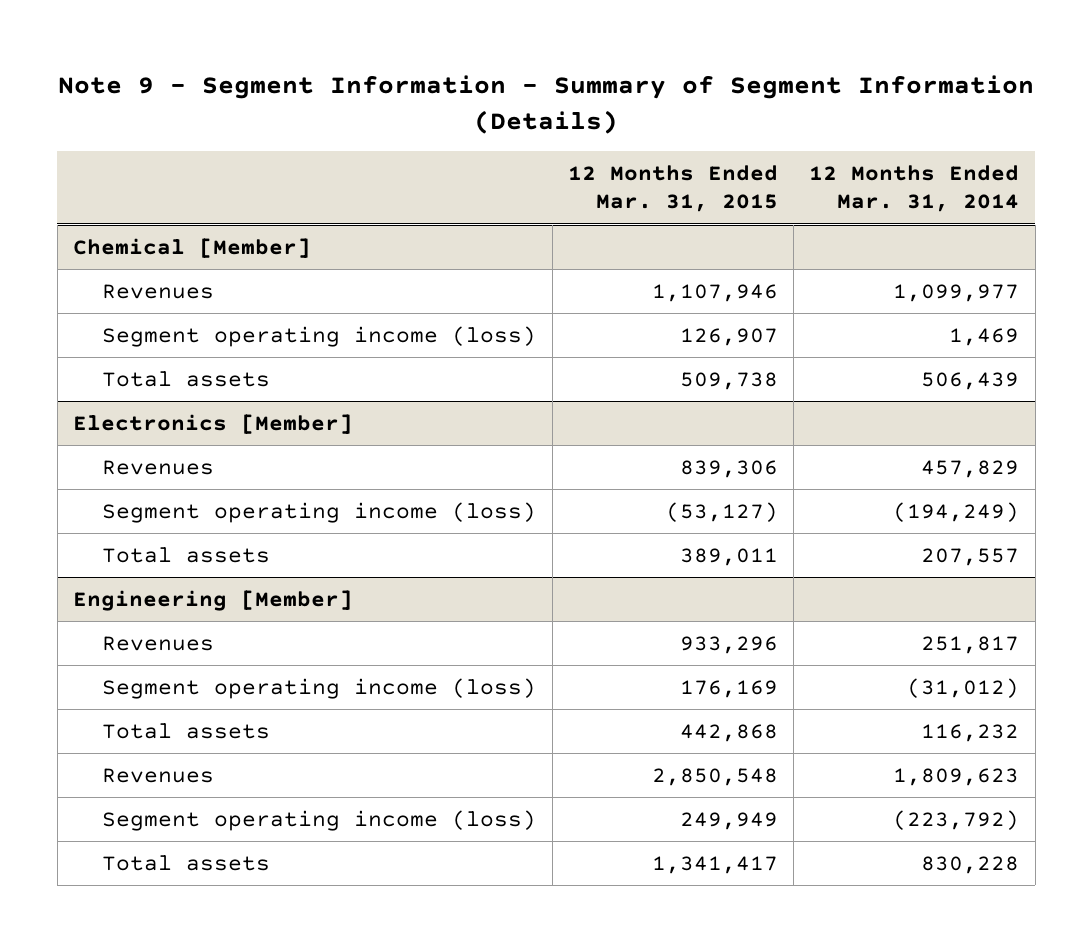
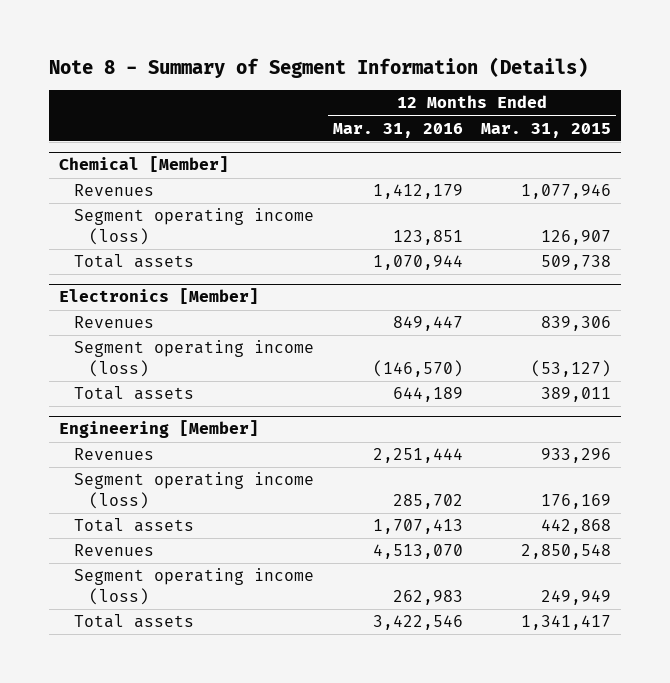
[58,74,1035,134] Note 9 - Segment Information - Summary of Segment Information (Details) -> [49,57,589,79] Note 8 - Summary of Segment Information (Details)
[809,165,1020,213] 12 Months Ended Mar. 31, 2014 -> none
none -> [332,122,463,138] Mar. 31, 2016
[651,283,778,302] 1,107,946 -> [521,184,612,200] 1,077,946

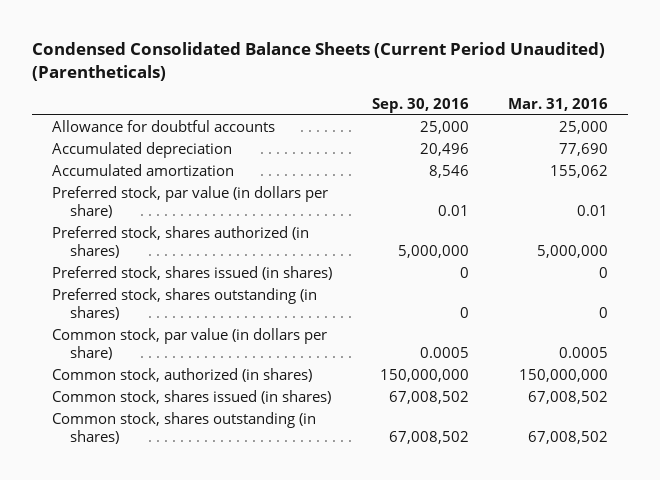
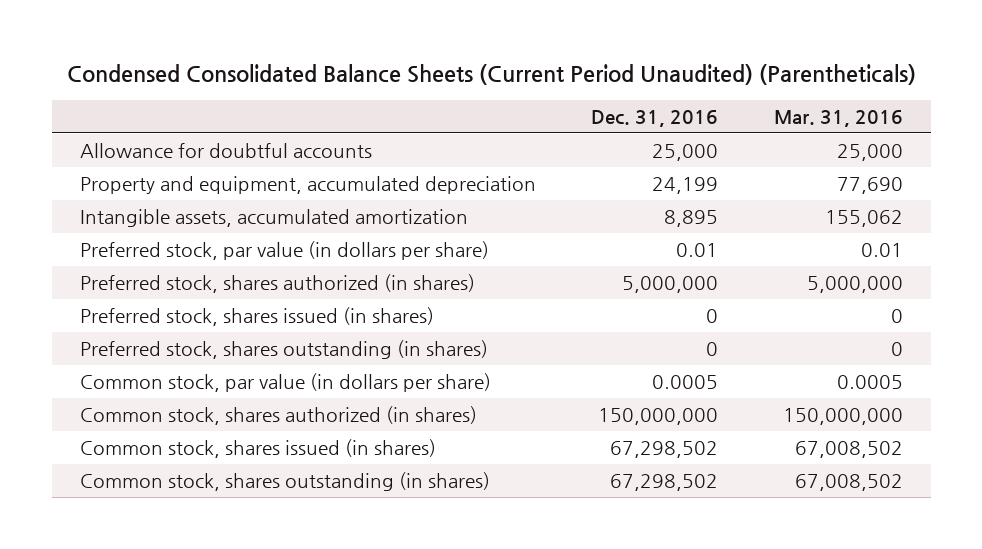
[371,97,469,113] Sep. 30, 2016 -> none
none -> [591,109,719,127] Dec. 31, 2016
[51,142,232,159] Accumulated depreciation -> [79,176,536,195] Property and equipment, accumulated depreciation
[51,164,234,177] Accumulated amortization -> [79,209,468,228] Intangible assets, accumulated amortization
[51,368,312,383] Common stock, authorized (in shares) -> [79,406,477,426] Common stock, shares authorized (in shares)

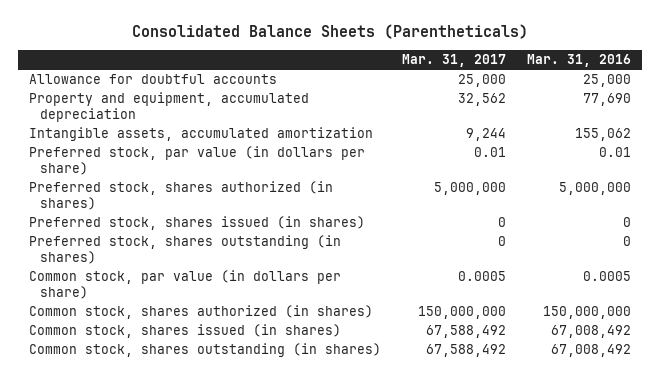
[67,64,917,86] Condensed Consolidated Balance Sheets (Current Period Unaudited) (Parentheticals) -> [131,24,528,40] Consolidated Balance Sheets (Parentheticals)
[591,109,719,127] Dec. 31, 2016 -> none
none -> [401,54,506,68] Mar. 31, 2017
[794,441,903,459] 67,008,502 -> [551,325,632,339] 67,008,492
[794,474,903,492] 67,008,502 -> [551,344,632,358] 67,008,492

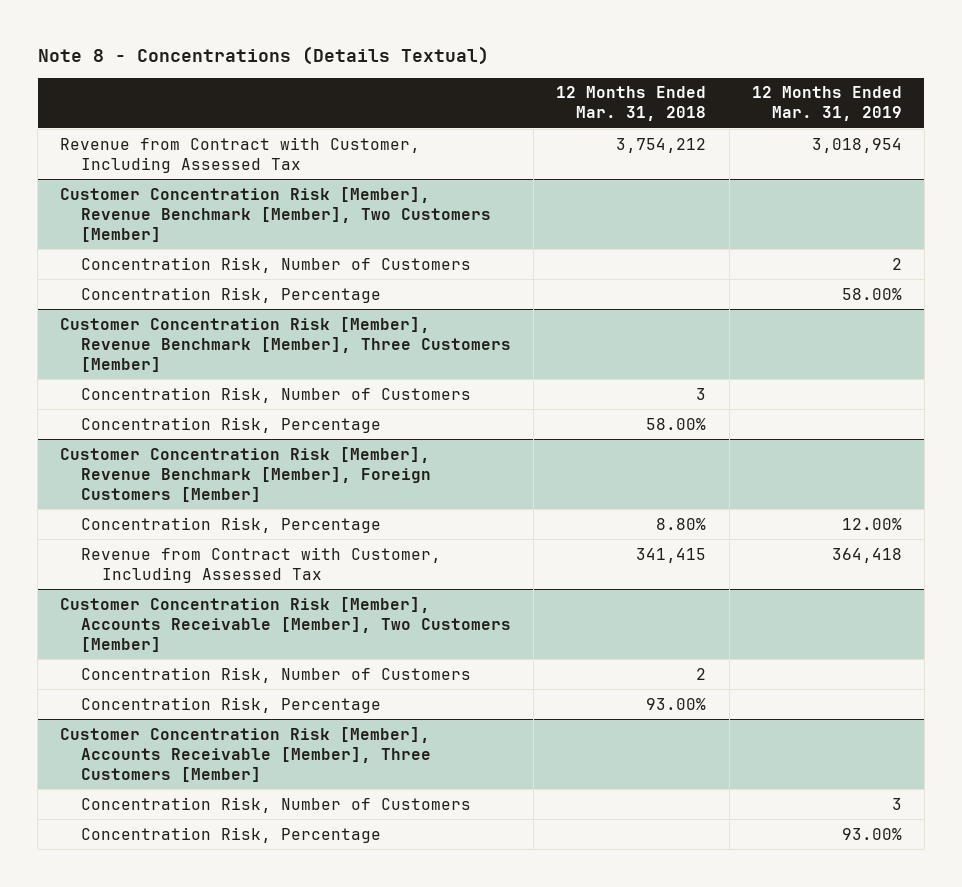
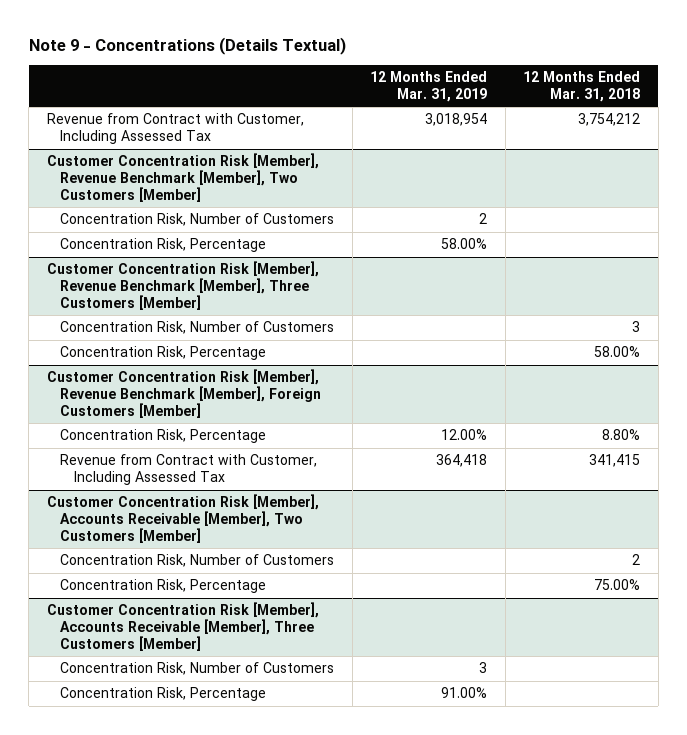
[37,45,489,65] Note 8 - Concentrations (Details Textual) -> [28,36,346,55] Note 9 - Concentrations (Details Textual)
[646,697,707,710] 93.00% -> [594,579,641,591] 75.00%
[841,827,902,840] 93.00% -> [441,687,488,699] 91.00%

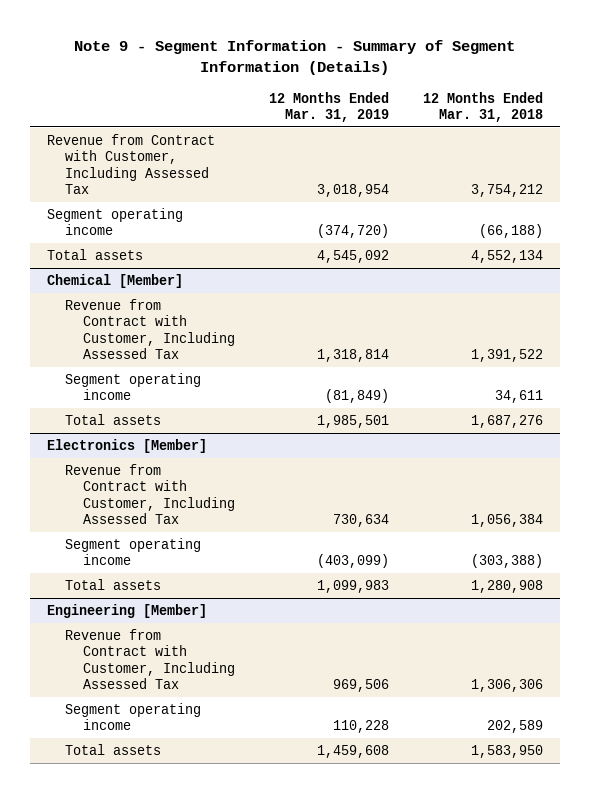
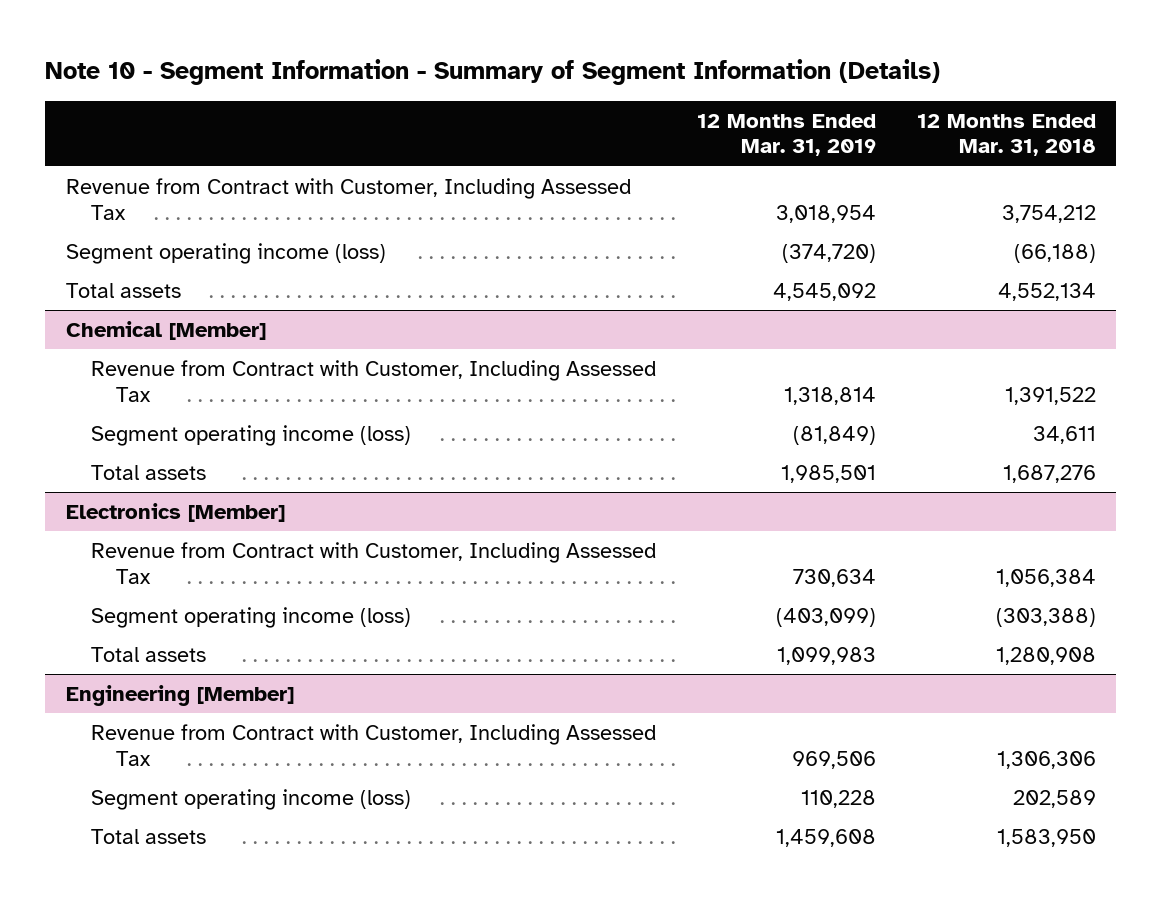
[73,39,515,76] Note 9 - Segment Information - Summary of Segment Information (Details) -> [45,59,941,86] Note 10 - Segment Information - Summary of Segment Information (Details)
[46,207,183,236] Segment operating income -> [65,242,386,264] Segment operating income (loss)
[64,372,201,401] Segment operating income -> [90,424,411,446] Segment operating income (loss)
[64,537,201,566] Segment operating income -> [90,606,411,628] Segment operating income (loss)
[64,702,201,731] Segment operating income -> [90,788,411,810] Segment operating income (loss)

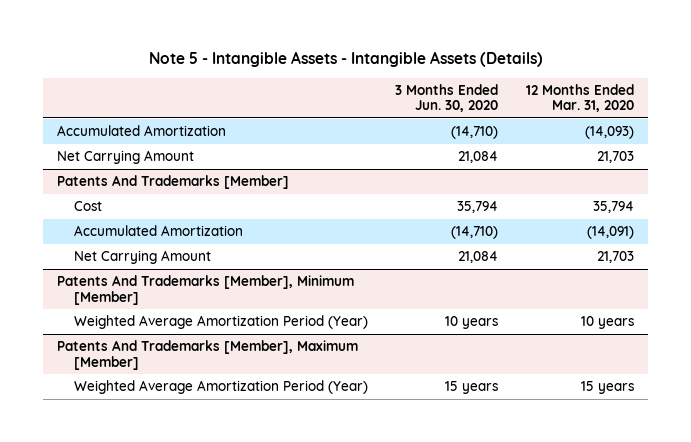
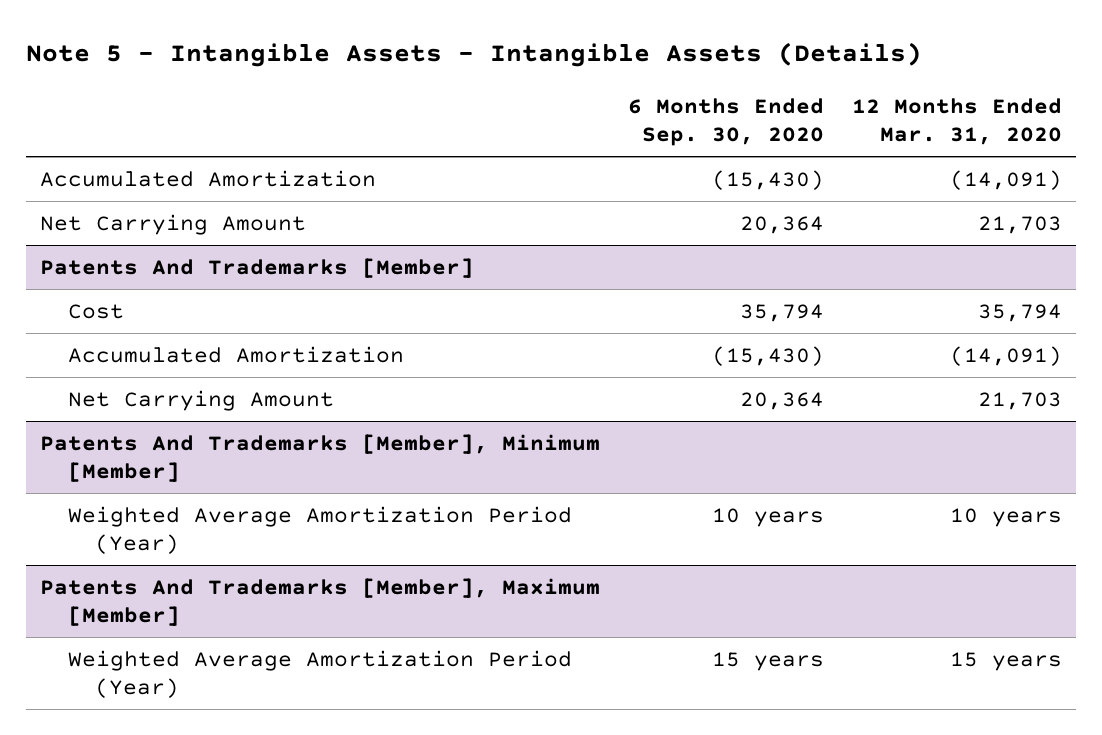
[395,83,499,113] 3 Months Ended Jun. 30, 2020 -> none
none -> [627,97,824,147] 6 Months Ended Sep. 30, 2020
[585,126,635,140] (14,093) -> [949,169,1062,190] (14,091)

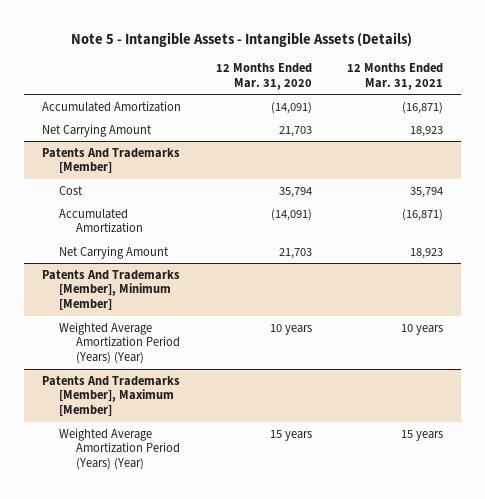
[627,97,824,147] 6 Months Ended Sep. 30, 2020 -> none
none -> [347,63,444,90] 12 Months Ended Mar. 31, 2021
[67,505,572,555] Weighted Average Amortization Period (Year) -> [58,321,181,365] Weighted Average Amortization Period (Years) (Year)
[67,649,572,699] Weighted Average Amortization Period (Year) -> [58,427,181,471] Weighted Average Amortization Period (Years) (Year)

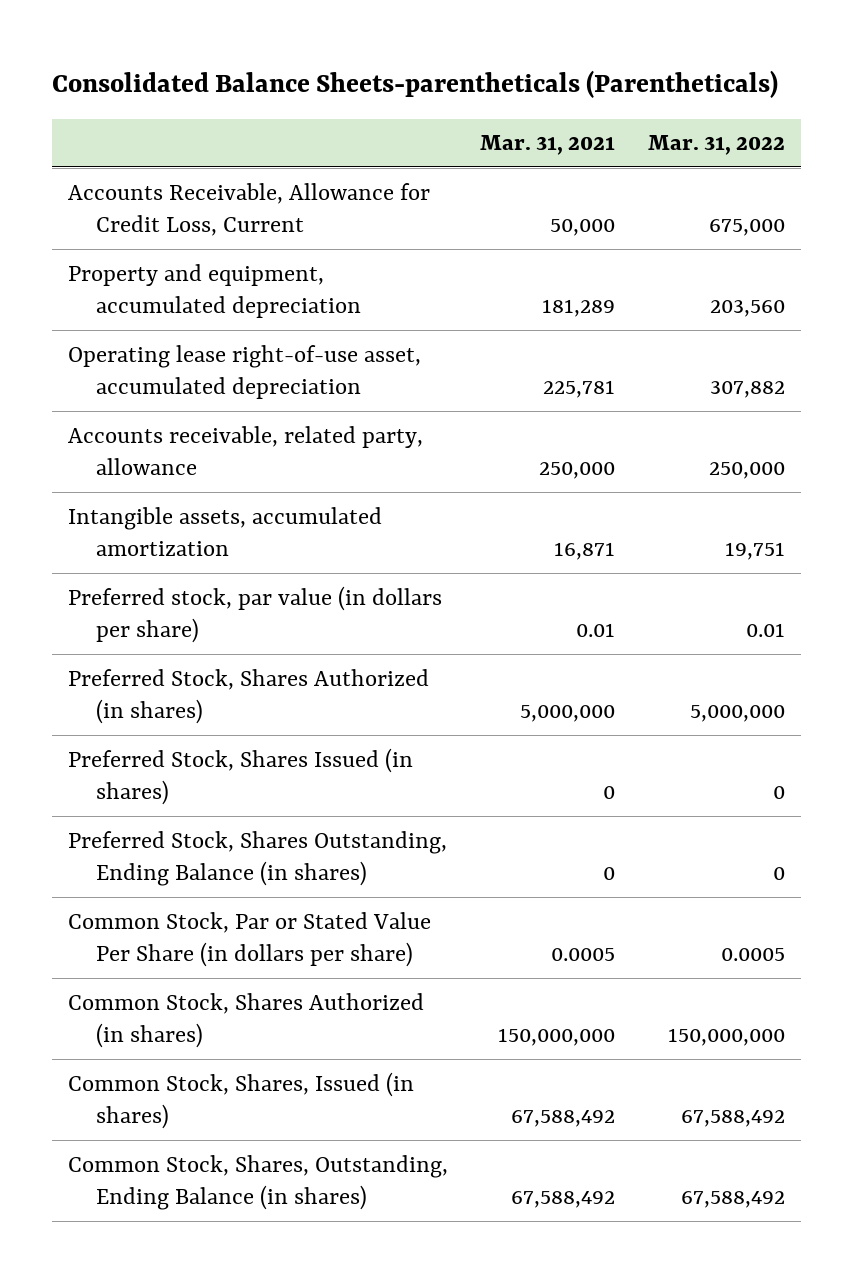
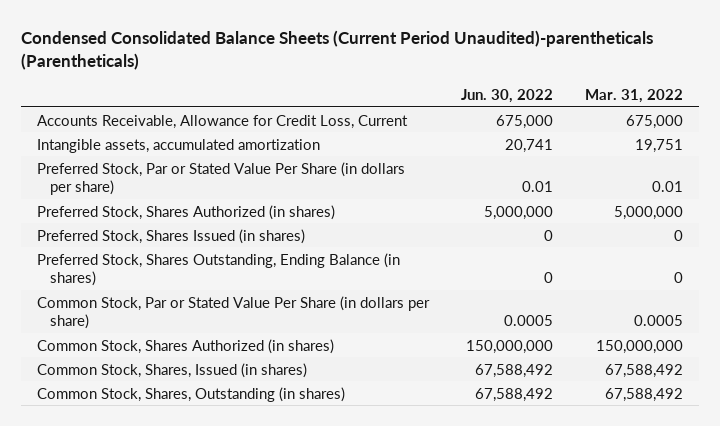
[51,70,778,99] Consolidated Balance Sheets-parentheticals (Parentheticals) -> [21,30,654,71] Condensed Consolidated Balance Sheets (Current Period Unaudited)-parentheticals (Parentheticals)
[480,135,616,156] Mar. 31, 2021 -> none
none -> [461,88,554,103] Jun. 30, 2022
[67,263,361,319] Property and equipment, accumulated depreciation -> none
[67,344,421,400] Operating lease right-of-use asset, accumulated depreciation -> none
[67,425,423,476] Accounts receivable, related party, allowance -> none
[67,585,442,644] Preferred stock, par value (in dollars per share) -> [37,161,406,196] Preferred Stock, Par or Stated Value Per Share (in dollars per share)
[67,1154,448,1211] Common Stock, Shares, Outstanding, Ending Balance (in shares) -> [37,386,346,402] Common Stock, Shares, Outstanding (in shares)

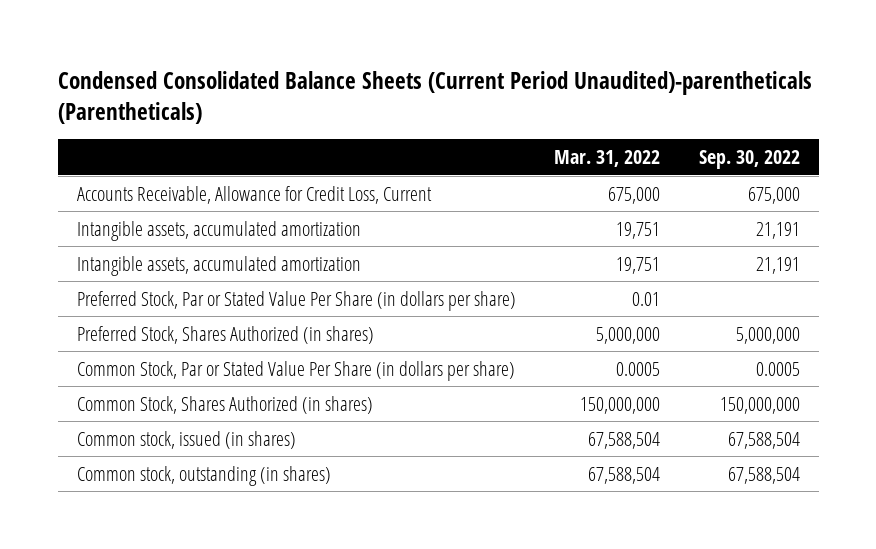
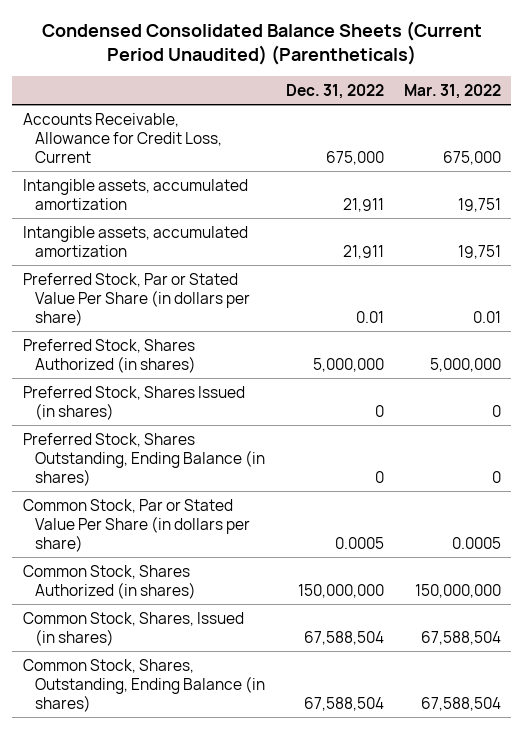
[57,70,812,124] Condensed Consolidated Balance Sheets (Current Period Unaudited)-parentheticals (Parentheticals) -> [41,20,482,65] Condensed Consolidated Balance Sheets (Current Period Unaudited) (Parentheticals)
[698,150,800,170] Sep. 30, 2022 -> none
none -> [285,84,384,100] Dec. 31, 2022
none -> [22,385,245,420] Preferred Stock, Shares Issued (in shares)
none -> [22,432,266,486] Preferred Stock, Shares Outstanding, Ending Balance (in shares)
[76,430,296,449] Common stock, issued (in shares) -> [22,611,244,646] Common Stock, Shares, Issued (in shares)
[76,465,331,486] Common stock, outstanding (in shares) -> [22,658,266,712] Common Stock, Shares, Outstanding, Ending Balance (in shares)

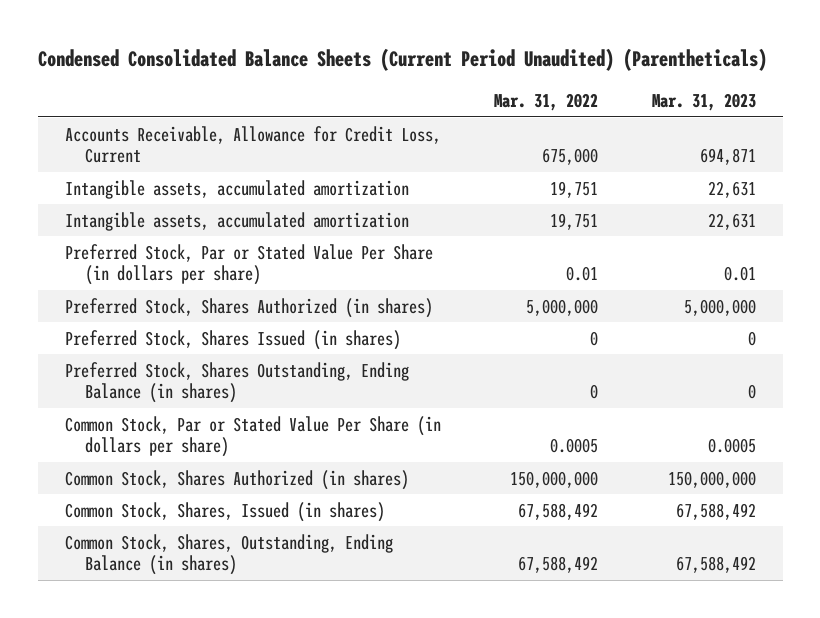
[285,84,384,100] Dec. 31, 2022 -> none
none -> [651,93,756,112] Mar. 31, 2023
[420,630,501,645] 67,588,504 -> [518,502,599,520] 67,588,492
[420,696,501,711] 67,588,504 -> [518,556,599,574] 67,588,492

